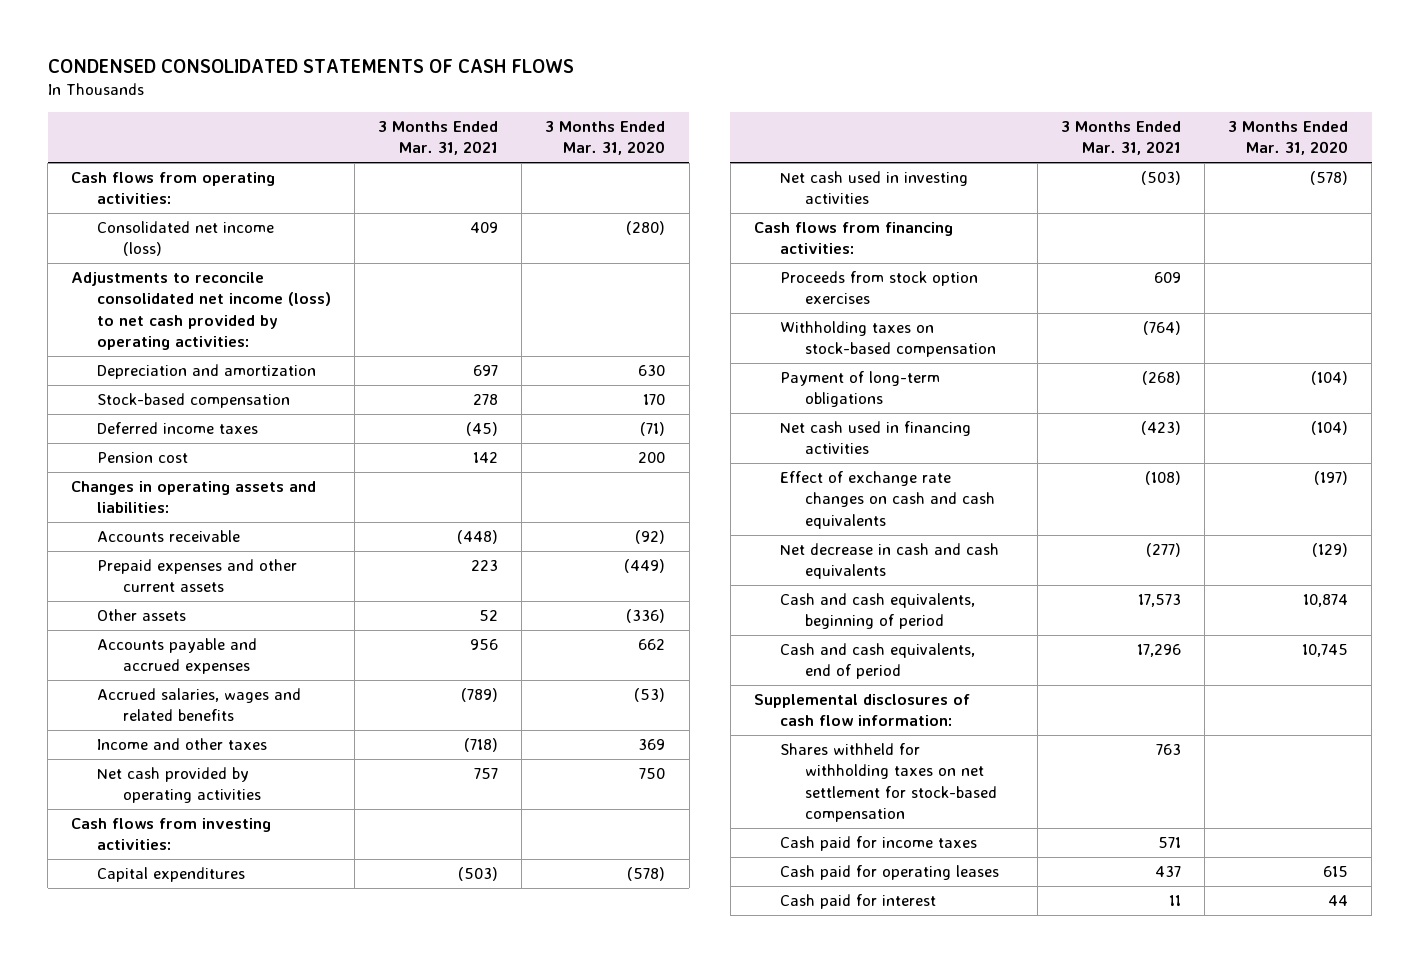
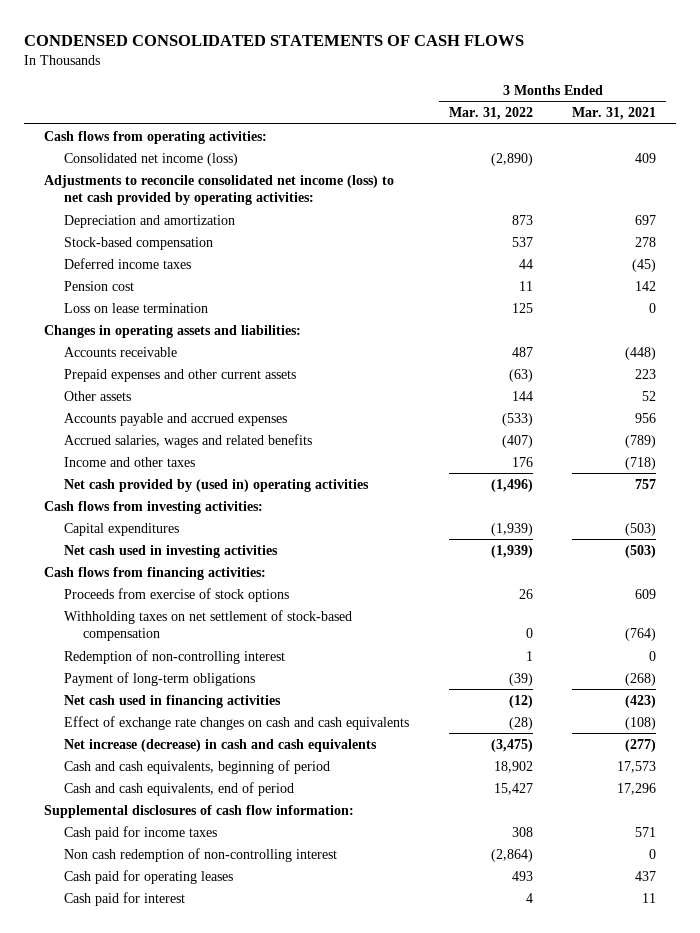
[545,120,666,156] 3 Months Ended Mar. 31, 2020 -> none
none -> [448,107,533,121] Mar. 31, 2022
none -> [63,302,208,313] Loss on lease termination
[96,767,261,804] Net cash provided by operating activities -> [63,478,369,492] Net cash provided by (used in) operating activities
[779,271,978,305] Proceeds from stock option exercises -> [63,587,289,602] Proceeds from exercise of stock options
[779,321,997,358] Withholding taxes on stock-based compensation -> [63,609,352,642] Withholding taxes on net settlement of stock-based compensation
none -> [63,649,285,664] Redemption of non-controlling interest
[779,543,999,580] Net decrease in cash and cash equivalents -> [63,738,377,752] Net increase (decrease) in cash and cash equivalents
[779,743,998,823] Shares withheld for withholding taxes on net settlement for stock-based compensation -> none
none -> [63,847,337,862] Non cash redemption of non-controlling interest

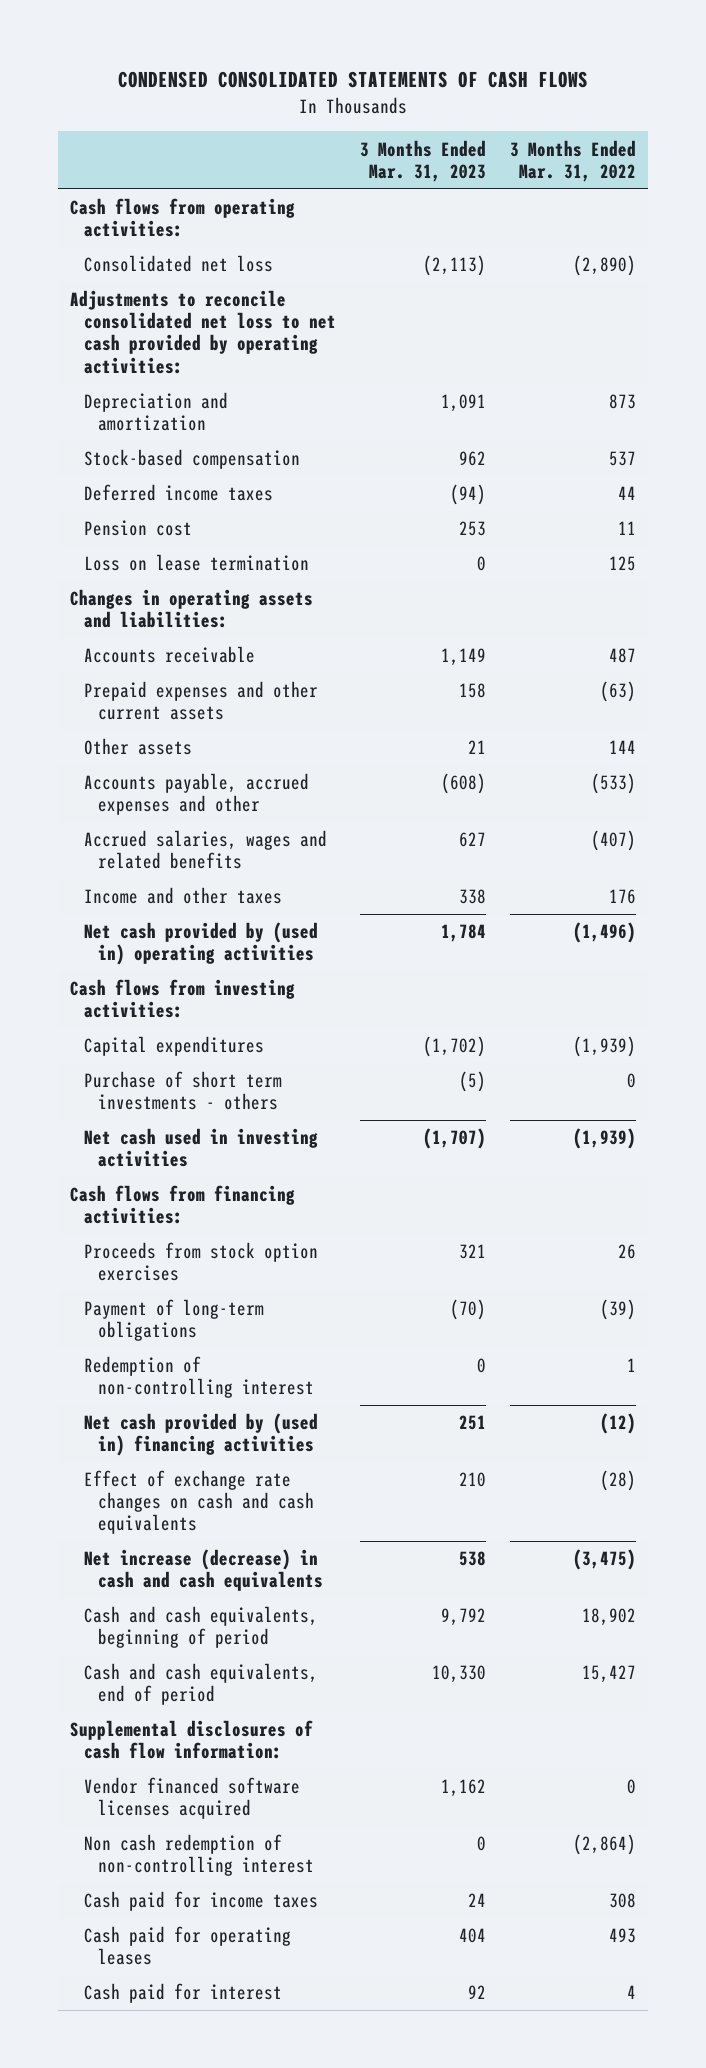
[572,107,657,121] Mar. 31, 2021 -> none
none -> [359,139,486,182] 3 Months Ended Mar. 31, 2023
[63,152,238,166] Consolidated net income (loss) -> [83,255,273,273] Consolidated net loss
[43,174,394,206] Adjustments to reconcile consolidated net income (loss) to net cash provided by operating activities: -> [69,290,336,374] Adjustments to reconcile consolidated net loss to net cash provided by operating activities:
[63,412,287,426] Accounts payable and accrued expenses -> [83,773,309,816] Accounts payable, accrued expenses and other
none -> [83,1071,282,1111] Purchase of short term investments - others
[63,609,352,642] Withholding taxes on net settlement of stock-based compensation -> none
[63,587,289,602] Proceeds from exercise of stock options -> [83,1242,318,1282] Proceeds from stock option exercises
[63,649,285,664] Redemption of non-controlling interest -> [83,1356,314,1399] Redemption of non-controlling interest
[63,694,281,708] Net cash used in financing activities -> [83,1413,318,1457] Net cash provided by (used in) financing activities
none -> [83,1777,300,1820] Vendor financed software licenses acquired
[63,825,217,840] Cash paid for income taxes -> [83,1891,318,1912] Cash paid for income taxes

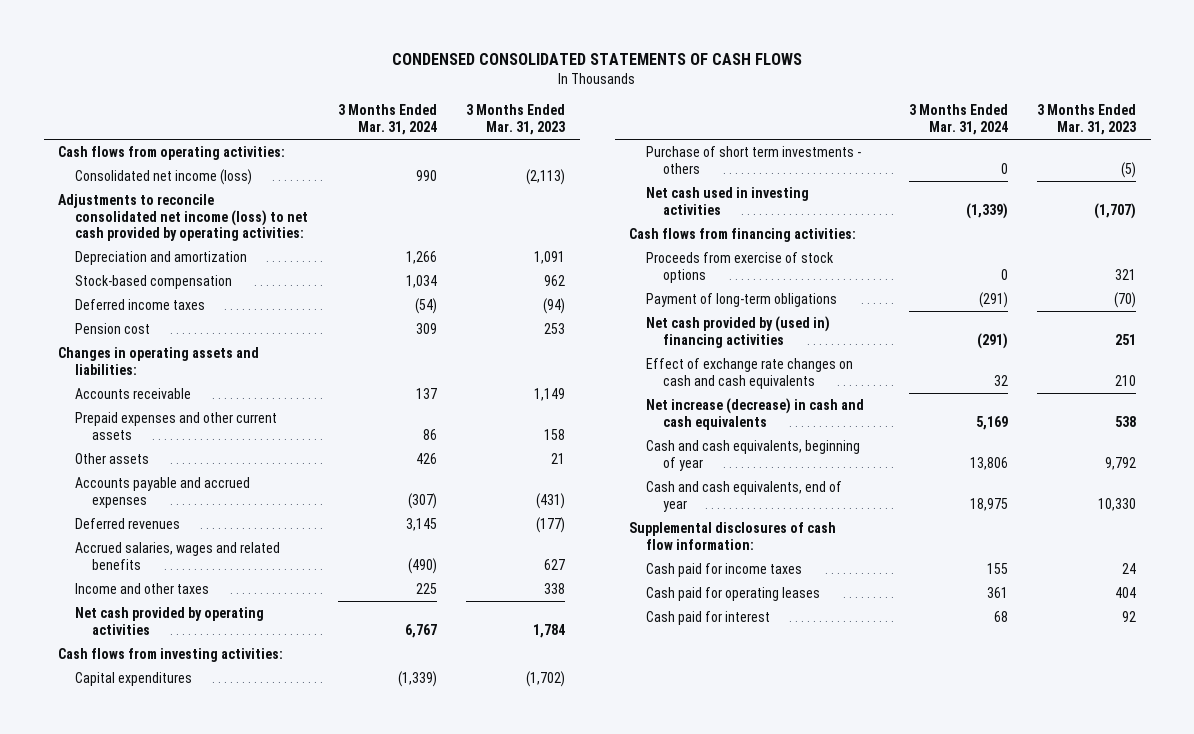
[509,139,636,182] 3 Months Ended Mar. 31, 2022 -> none
none -> [337,104,437,135] 3 Months Ended Mar. 31, 2024
[83,255,273,273] Consolidated net loss -> [75,169,253,186] Consolidated net income (loss)
[69,290,336,374] Adjustments to reconcile consolidated net loss to net cash provided by operating activities: -> [58,194,309,242] Adjustments to reconcile consolidated net income (loss) to net cash provided by operating activities:
[83,554,309,572] Loss on lease termination -> none
[83,773,309,816] Accounts payable, accrued expenses and other -> [75,477,251,508] Accounts payable and accrued expenses
[440,773,486,795] (608) -> [535,492,565,509] (431)
none -> [75,518,181,530] Deferred revenues
[83,922,318,966] Net cash provided by (used in) operating activities -> [75,607,265,635] Net cash provided by operating activities
[83,1242,318,1282] Proceeds from stock option exercises -> [646,252,835,283] Proceeds from exercise of stock options
[83,1356,314,1399] Redemption of non-controlling interest -> none
[83,1606,318,1649] Cash and cash equivalents, beginning of period -> [646,440,861,471] Cash and cash equivalents, beginning of year
[83,1663,318,1706] Cash and cash equivalents, end of period -> [646,481,843,512] Cash and cash equivalents, end of year
[83,1777,300,1820] Vendor financed software licenses acquired -> none
[83,1834,314,1877] Non cash redemption of non-controlling interest -> none

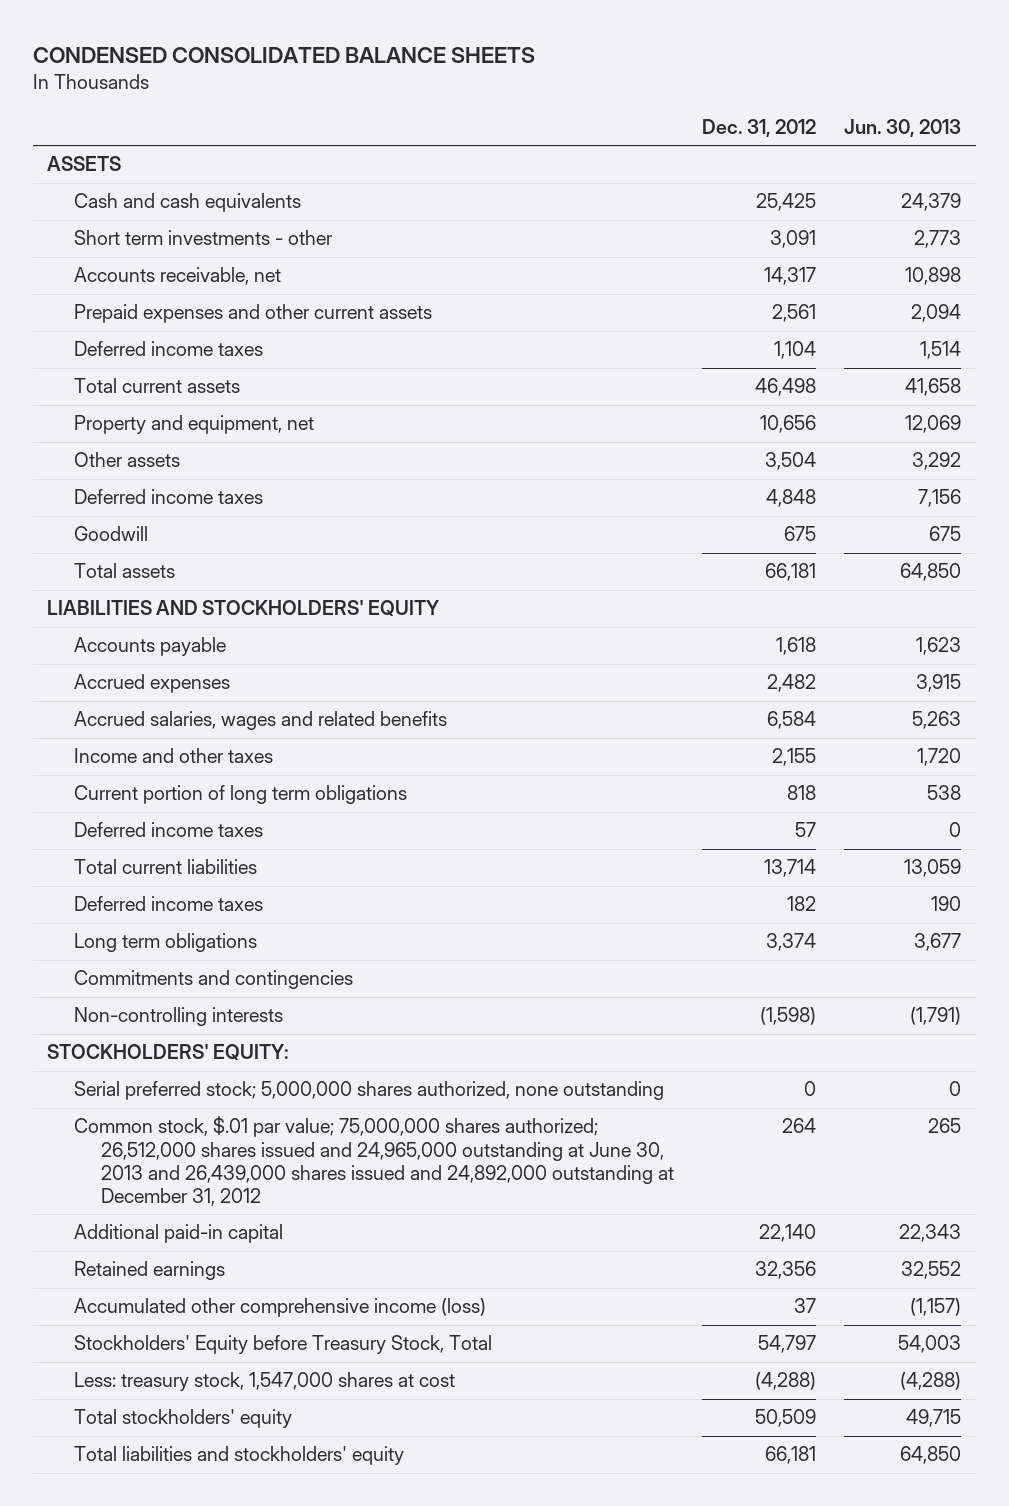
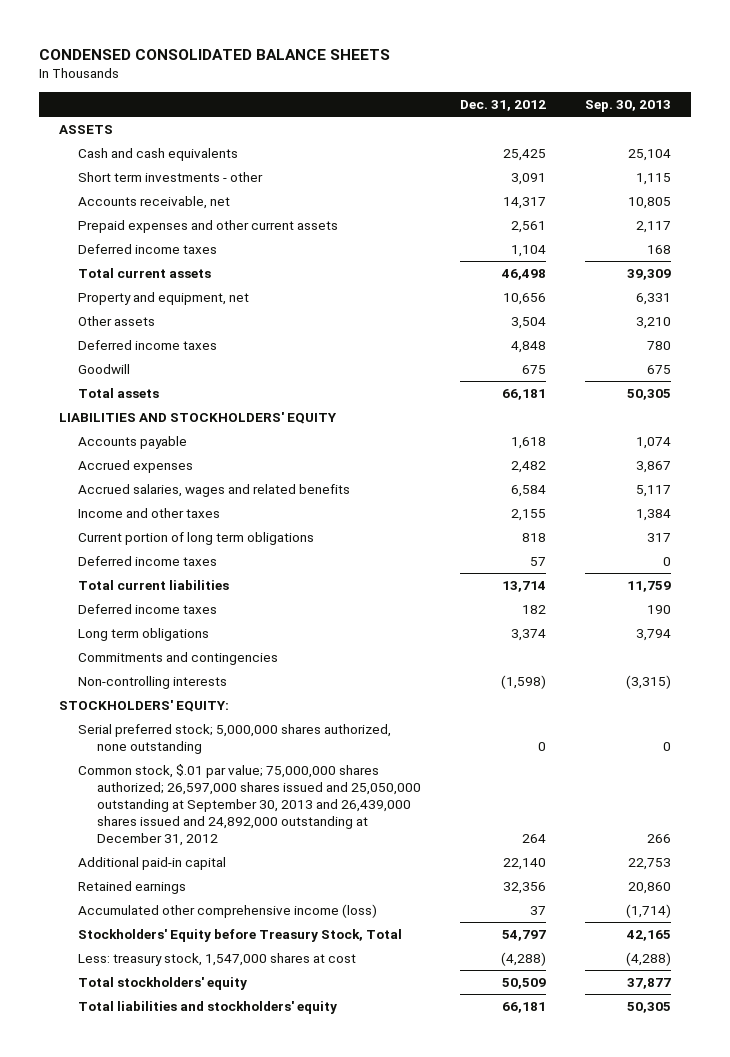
[844,119,962,138] Jun. 30, 2013 -> none
none -> [585,99,672,112] Sep. 30, 2013
[74,1116,674,1206] Common stock, $.01 par value; 75,000,000 shares authorized; 26,512,000 shares issued and 24,965,000 outstanding at June 30, 2013 and 26,439,000 shares issued and 24,892,000 outstanding at December 31, 2012 -> [77,763,421,846] Common stock, $.01 par value; 75,000,000 shares authorized; 26,597,000 shares issued and 25,050,000 outstanding at September 30, 2013 and 26,439,000 shares issued and 24,892,000 outstanding at December 31, 2012

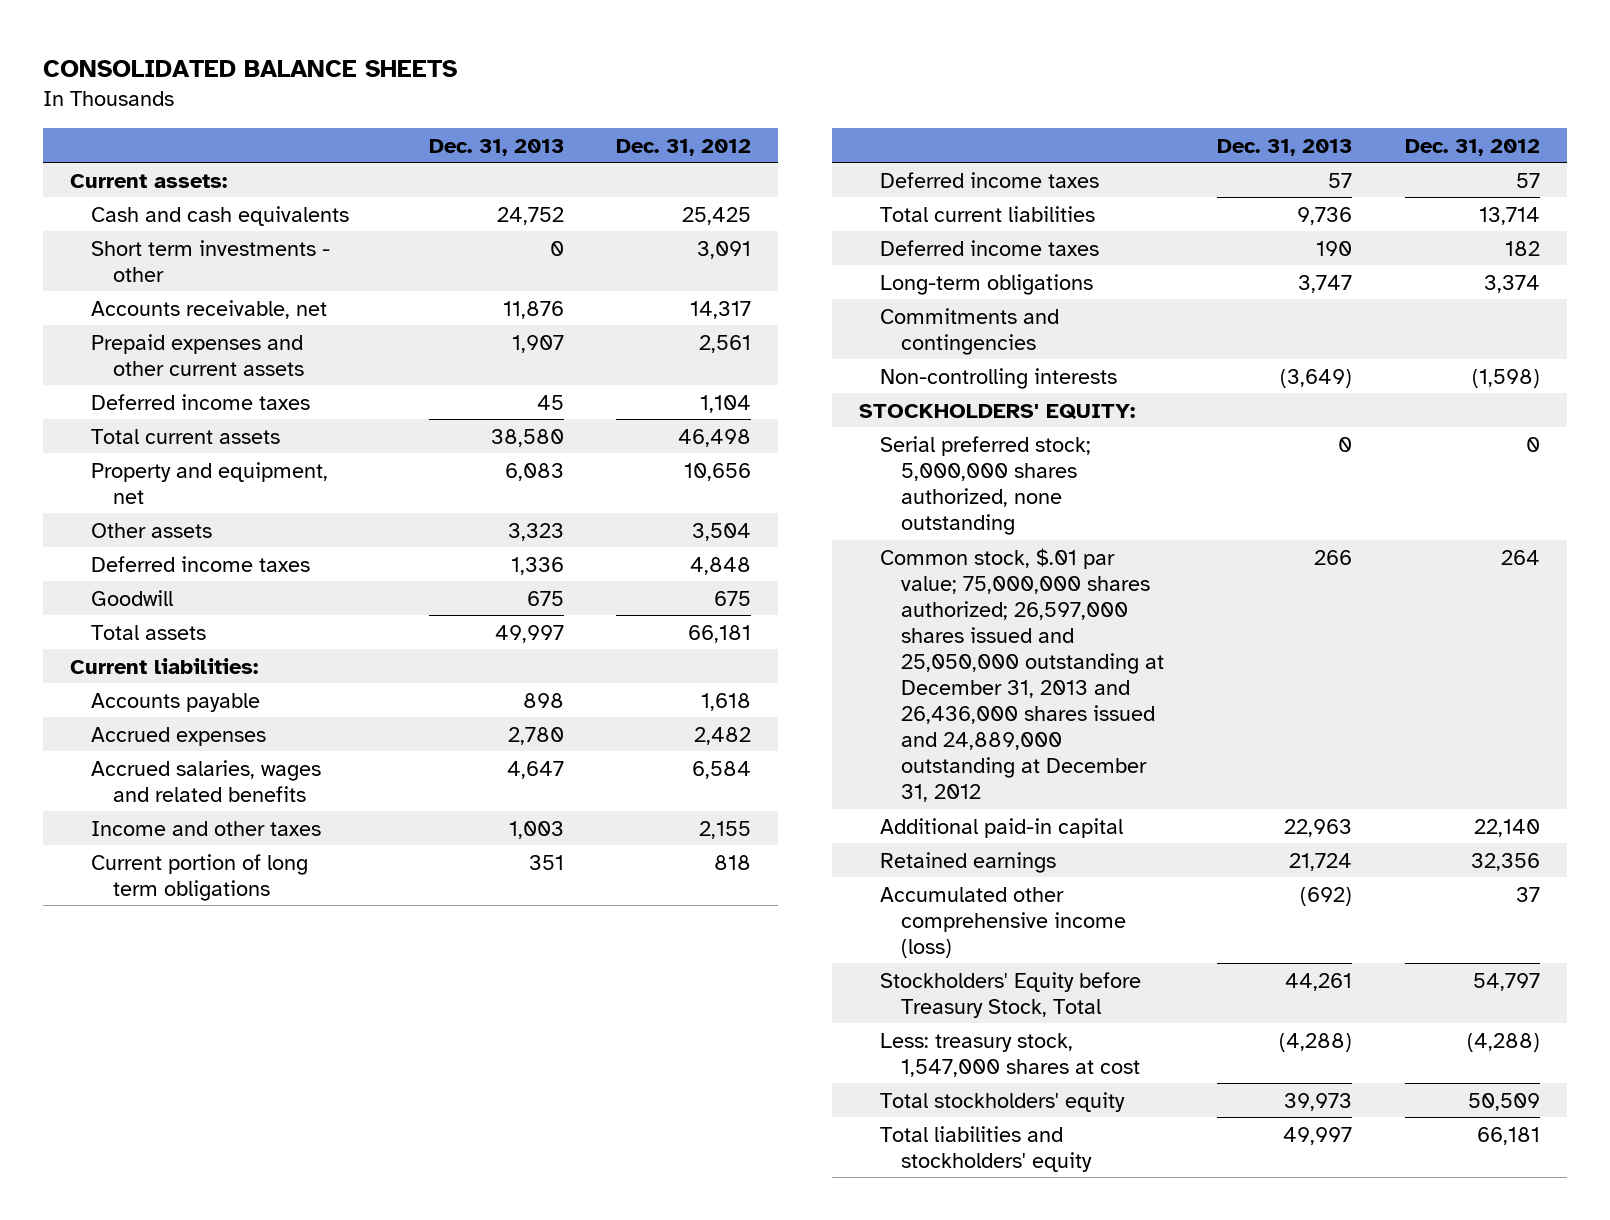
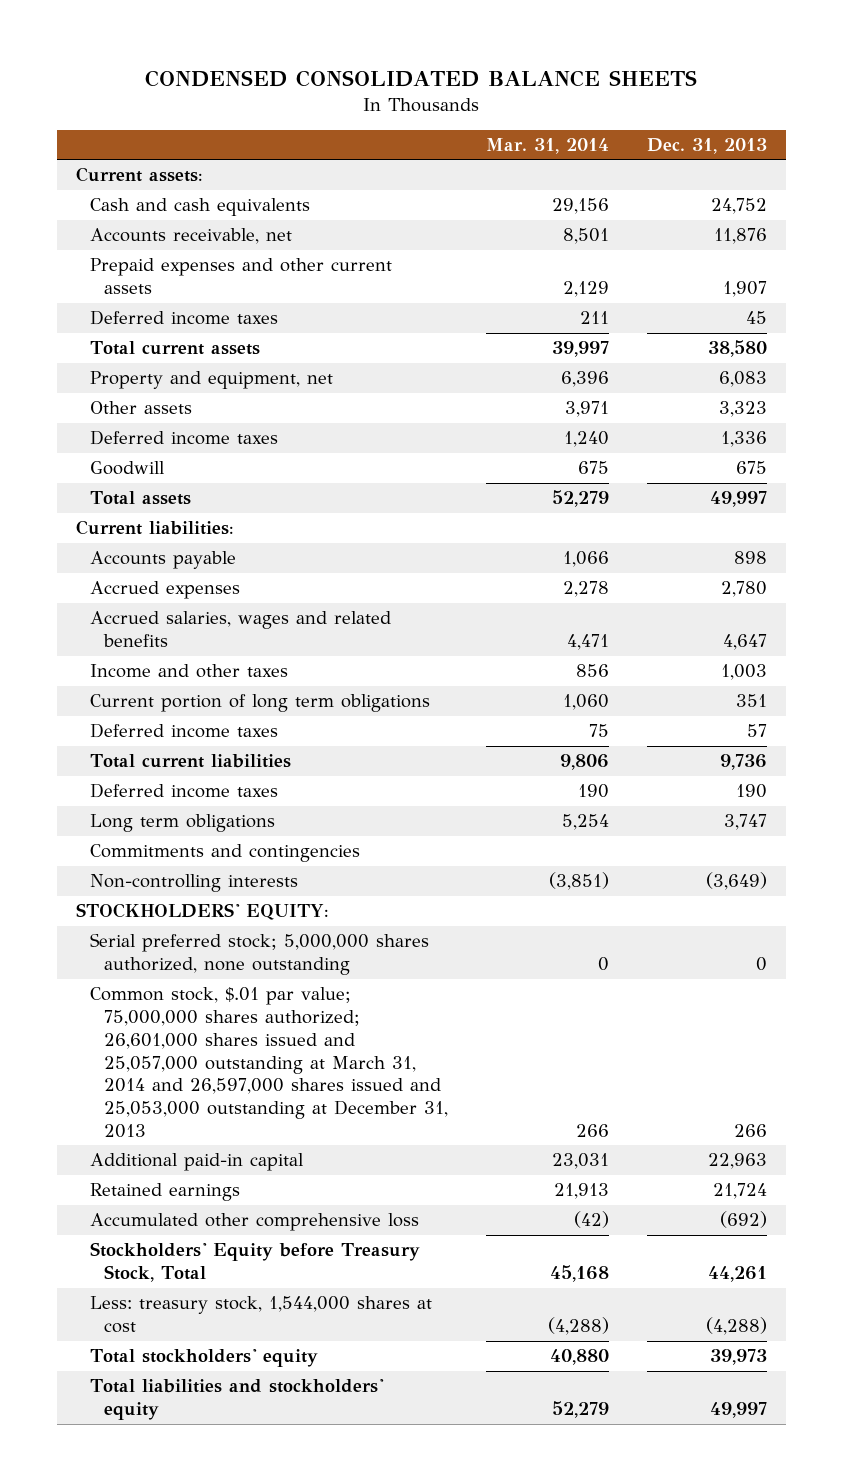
[43,60,458,78] CONSOLIDATED BALANCE SHEETS -> [145,69,698,87] CONDENSED CONSOLIDATED BALANCE SHEETS
[616,138,752,156] Dec. 31, 2012 -> none
none -> [485,137,609,154] Mar. 31, 2014
[91,239,331,282] Short term investments - other -> none
[880,273,1094,295] Long-term obligations -> [89,814,275,833] Long term obligations
[880,547,1165,803] Common stock, $.01 par value; 75,000,000 shares authorized; 26,597,000 shares issued and 25,050,000 outstanding at December 31, 2013 and 26,436,000 shares issued and 24,889,000 outstanding at December 31, 2012 -> [89,987,448,1138] Common stock, $.01 par value; 75,000,000 shares authorized; 26,601,000 shares issued and 25,057,000 outstanding at March 31, 2014 and 26,597,000 shares issued and 25,053,000 outstanding at December 31, 2013
[880,886,1127,958] Accumulated other comprehensive income (loss) -> [89,1213,419,1232] Accumulated other comprehensive loss
[880,1032,1141,1077] Less: treasury stock, 1,547,000 shares at cost -> [89,1296,432,1334] Less: treasury stock, 1,544,000 shares at cost

